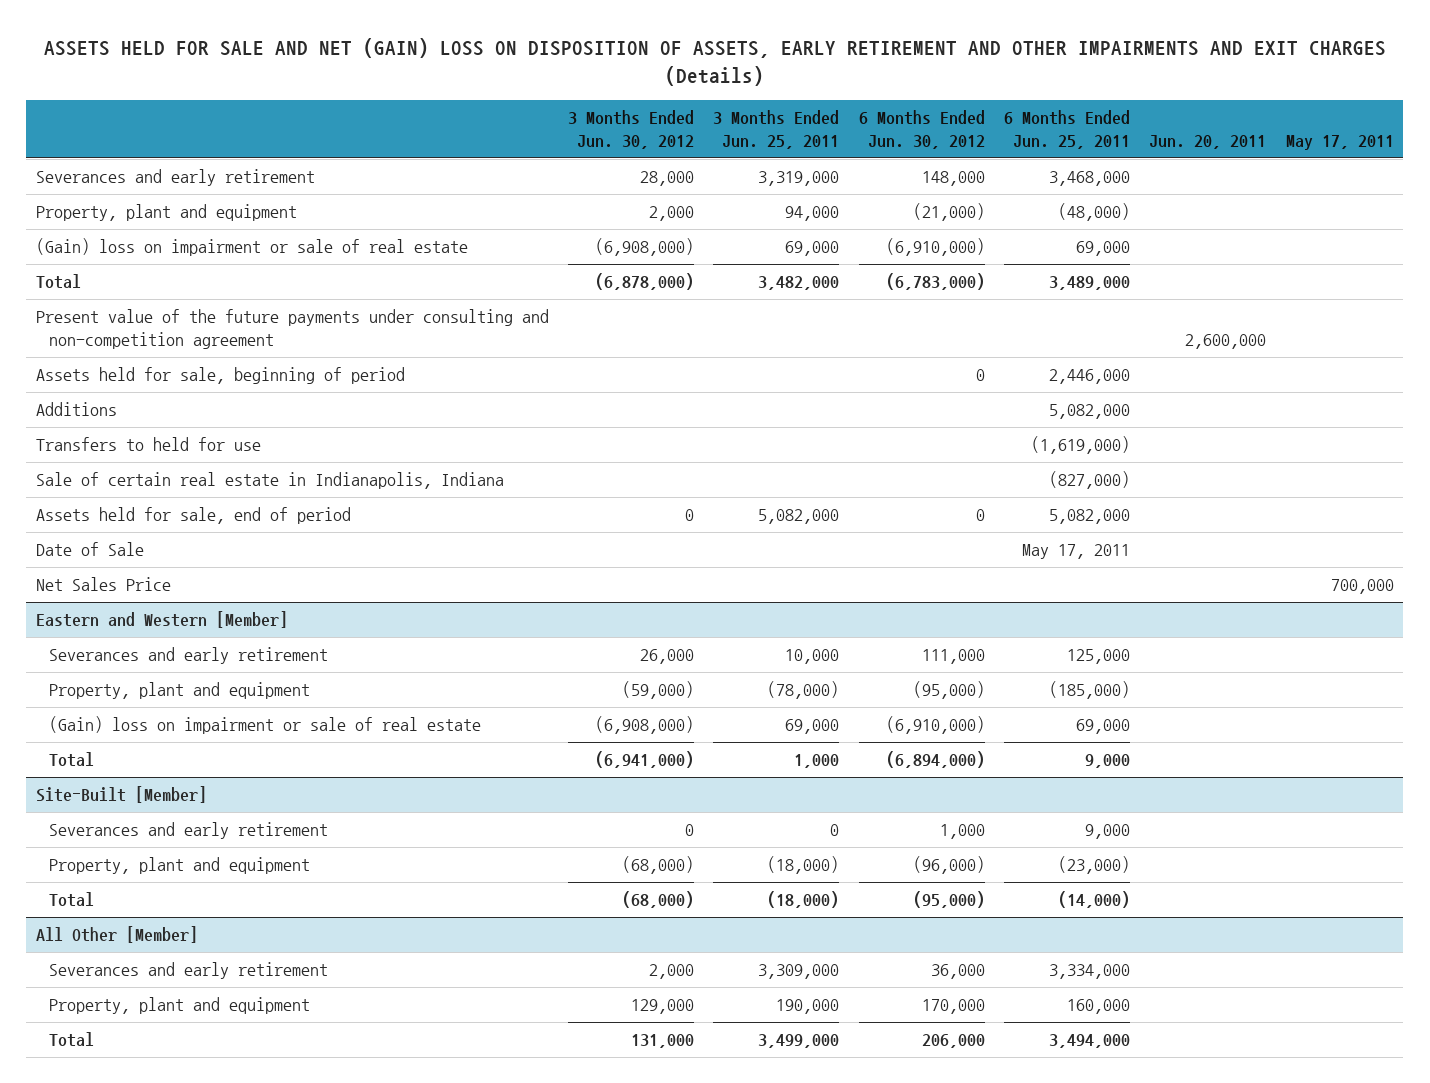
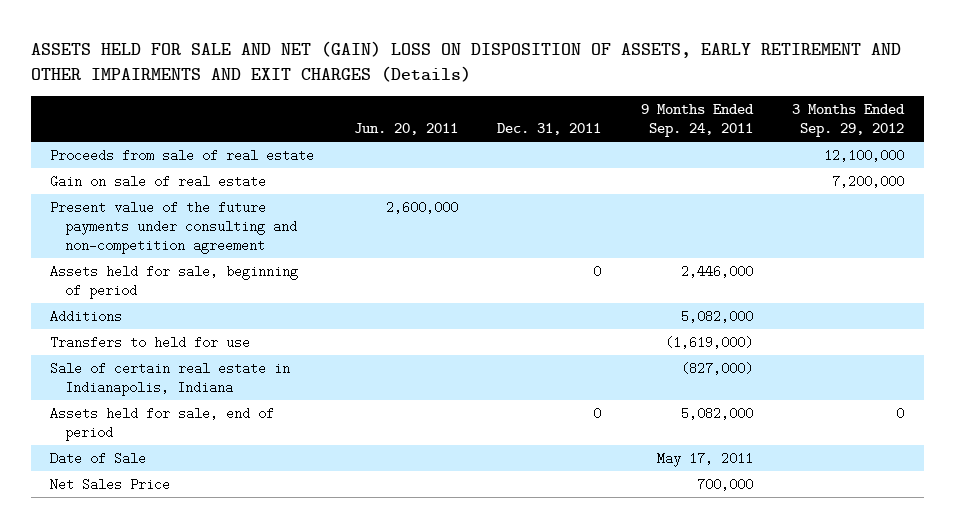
[568,110,695,150] 3 Months Ended Jun. 30, 2012 -> none
[713,110,840,150] 3 Months Ended Jun. 25, 2011 -> none
[858,110,985,150] 6 Months Ended Jun. 30, 2012 -> none
[1004,110,1131,150] 6 Months Ended Jun. 25, 2011 -> none
[1285,135,1394,151] May 17, 2011 -> none
none -> [497,123,602,136] Dec. 31, 2011
none -> [640,104,754,138] 9 Months Ended Sep. 24, 2011
none -> [791,104,905,138] 3 Months Ended Sep. 29, 2012
[35,169,315,187] Severances and early retirement -> none
[35,204,297,222] Property, plant and equipment -> none
[35,274,81,290] Total -> none
none -> [50,148,315,162] Proceeds from sale of real estate
[35,238,468,257] (Gain) loss on impairment or sale of real estate -> [50,174,267,188] Gain on sale of real estate
[35,611,288,629] Eastern and Western [Member] -> none
[48,647,328,665] Severances and early retirement -> none
[48,682,310,700] Property, plant and equipment -> none
[48,716,481,735] (Gain) loss on impairment or sale of real estate -> none
[48,752,94,768] Total -> none
[35,786,207,804] Site-Built [Member] -> none
[48,822,328,840] Severances and early retirement -> none
[48,857,310,875] Property, plant and equipment -> none
[48,892,94,908] Total -> none
[35,926,198,944] All Other [Member] -> none
[48,962,328,980] Severances and early retirement -> none
[48,997,310,1015] Property, plant and equipment -> none
[48,1032,94,1048] Total -> none

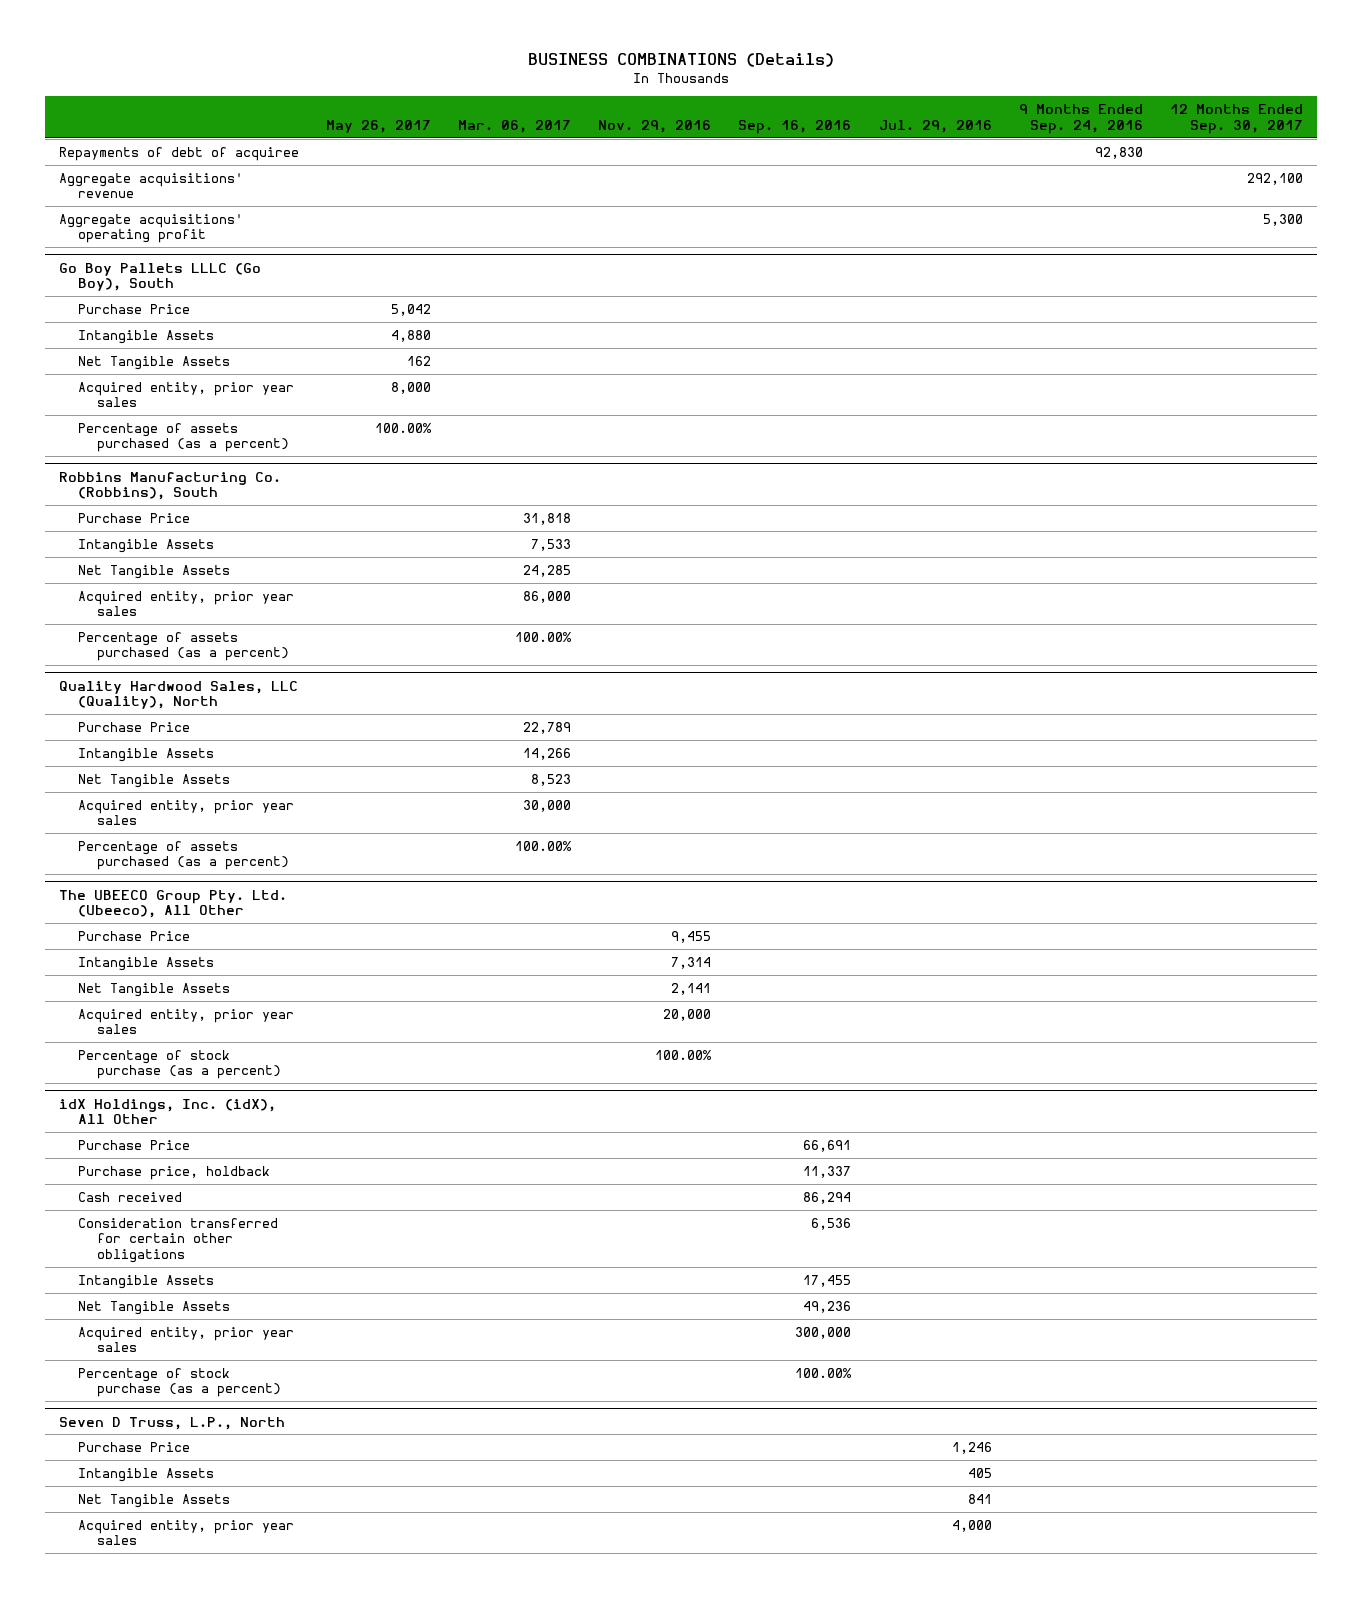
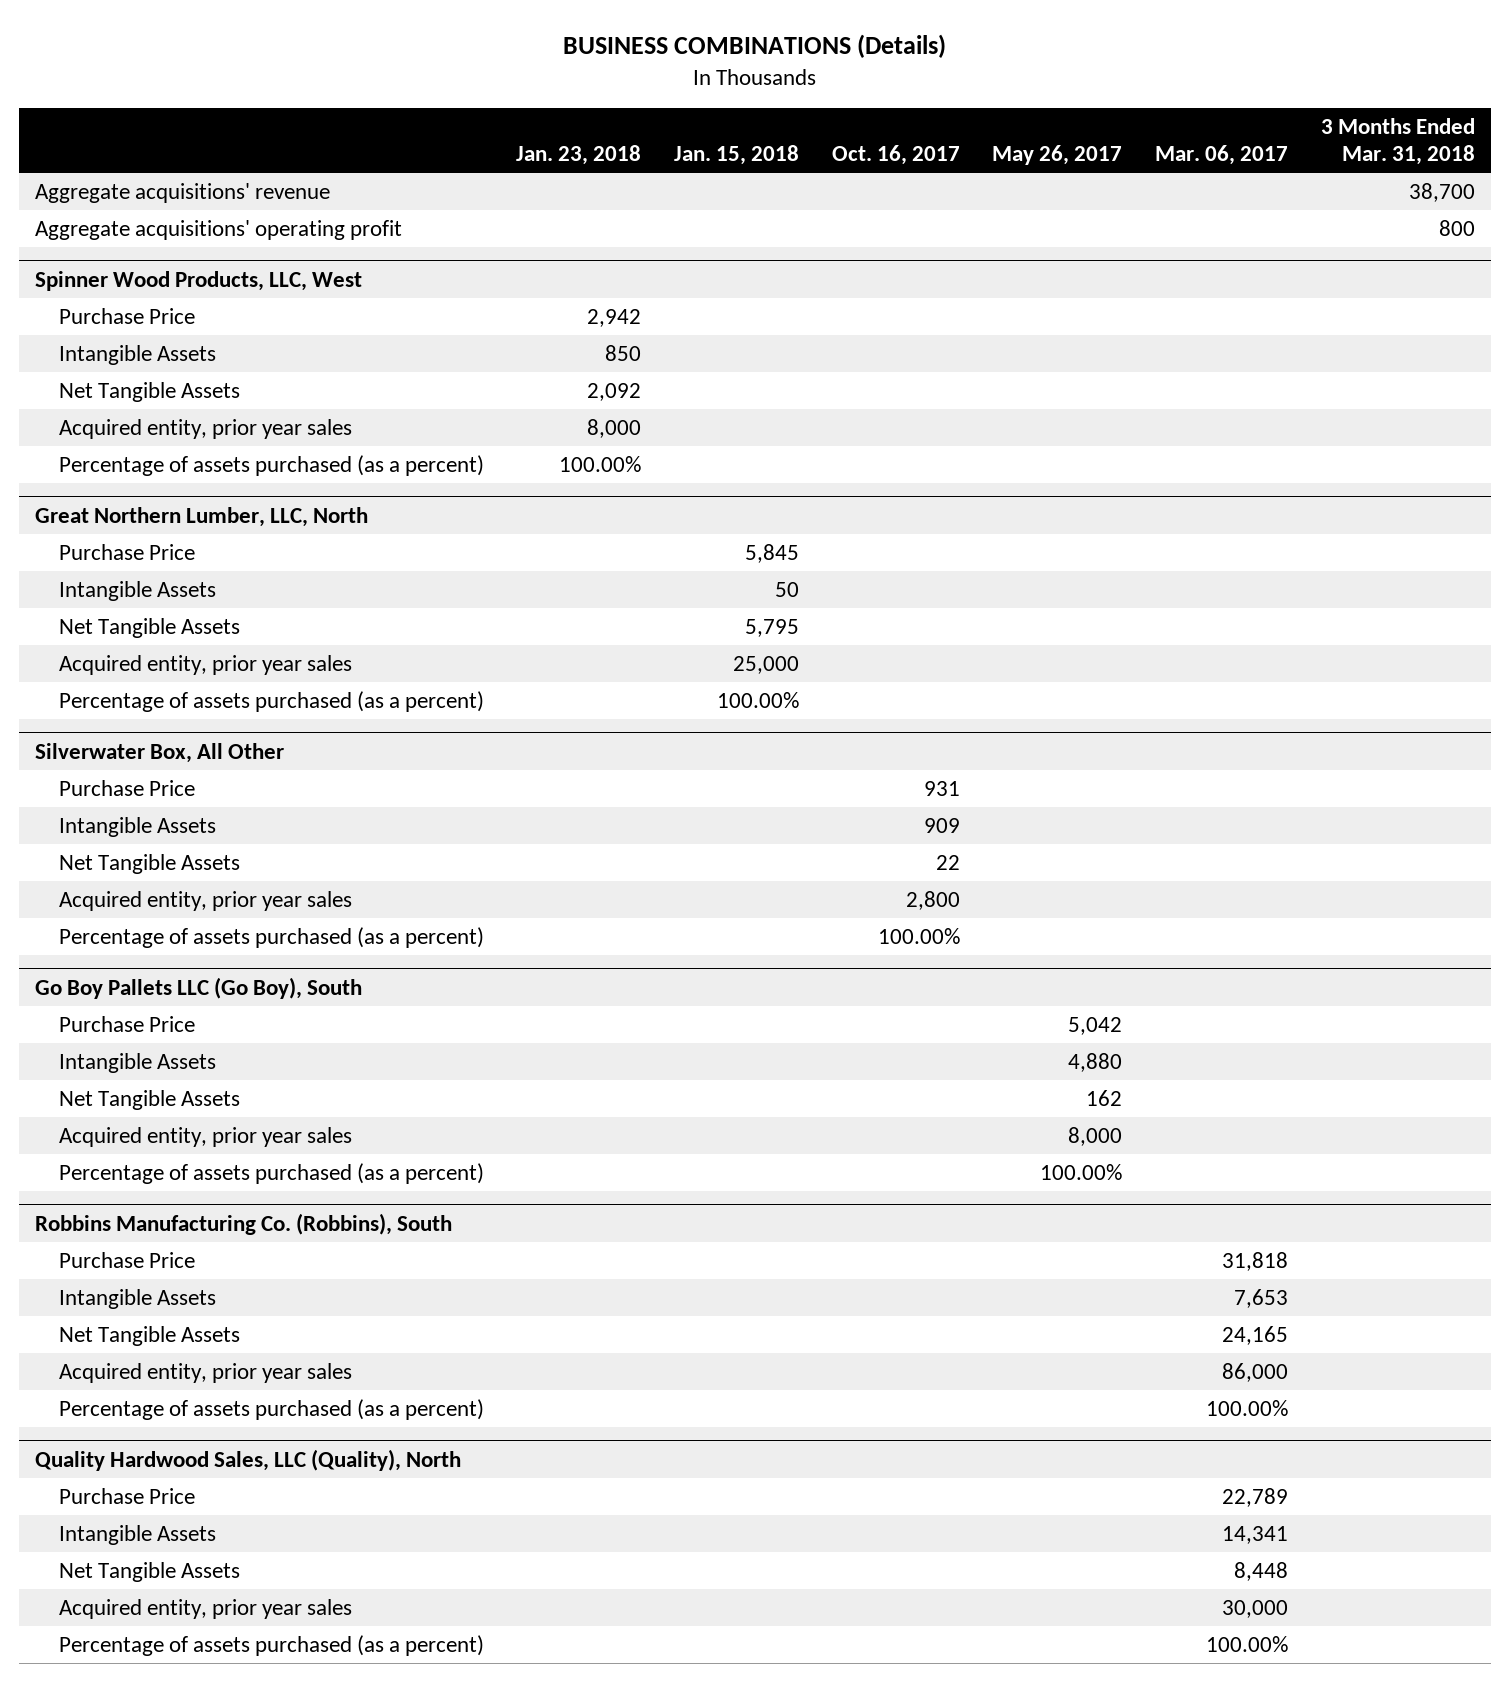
[598,119,712,133] Nov. 29, 2016 -> none
[738,119,852,134] Sep. 16, 2016 -> none
[878,119,992,133] Jul. 29, 2016 -> none
[1018,103,1143,134] 9 Months Ended Sep. 24, 2016 -> none
[1169,103,1303,134] 12 Months Ended Sep. 30, 2017 -> none
none -> [516,145,642,166] Jan. 23, 2018
none -> [674,145,800,166] Jan. 15, 2018
none -> [831,145,960,166] Oct. 16, 2017
none -> [1320,118,1475,166] 3 Months Ended Mar. 31, 2018
[58,146,299,161] Repayments of debt of acquiree -> none
none -> [35,270,363,291] Spinner Wood Products, LLC, West
none -> [58,308,195,325] Purchase Price
none -> [58,345,216,366] Intangible Assets
none -> [58,382,240,403] Net Tangible Assets
none -> [58,419,352,440] Acquired entity, prior year sales
none -> [58,455,484,477] Percentage of assets purchased (as a percent)
none -> [35,506,369,527] Great Northern Lumber, LLC, North
none -> [58,544,195,561] Purchase Price
none -> [58,581,216,602] Intangible Assets
none -> [58,618,240,639] Net Tangible Assets
none -> [58,655,352,676] Acquired entity, prior year sales
none -> [58,691,484,713] Percentage of assets purchased (as a percent)
none -> [35,742,285,763] Silverwater Box, All Other
none -> [58,780,195,797] Purchase Price
none -> [58,817,216,838] Intangible Assets
none -> [58,854,240,875] Net Tangible Assets
none -> [58,891,352,912] Acquired entity, prior year sales
none -> [58,927,484,949] Percentage of assets purchased (as a percent)
[58,262,261,292] Go Boy Pallets LLLC (Go Boy), South -> [35,976,363,999] Go Boy Pallets LLC (Go Boy), South
[530,538,571,551] 7,533 -> [1234,1289,1289,1309] 7,653
[522,564,571,577] 24,285 -> [1222,1326,1289,1346] 24,165
[522,747,571,760] 14,266 -> [1222,1526,1289,1545] 14,341
[530,773,571,786] 8,523 -> [1234,1562,1289,1582] 8,448
[58,889,287,919] The UBEECO Group Pty. Ltd. (Ubeeco), All Other -> none
[77,930,190,941] Purchase Price -> none
[77,956,214,971] Intangible Assets -> none
[77,982,230,997] Net Tangible Assets -> none
[77,1008,294,1035] Acquired entity, prior year sales -> none
[77,1049,281,1080] Percentage of stock purchase (as a percent) -> none
[58,1098,276,1125] idX Holdings, Inc. (idX), All Other -> none
[77,1139,190,1150] Purchase Price -> none
[77,1165,270,1180] Purchase price, holdback -> none
[77,1191,182,1202] Cash received -> none
[77,1217,278,1264] Consideration transferred for certain other obligations -> none
[77,1274,214,1289] Intangible Assets -> none
[77,1300,230,1315] Net Tangible Assets -> none
[77,1326,294,1353] Acquired entity, prior year sales -> none
[77,1367,281,1398] Percentage of stock purchase (as a percent) -> none
[58,1416,285,1430] Seven D Truss, L.P., North -> none
[77,1441,190,1452] Purchase Price -> none
[77,1467,214,1482] Intangible Assets -> none
[77,1493,230,1508] Net Tangible Assets -> none
[77,1519,294,1546] Acquired entity, prior year sales -> none

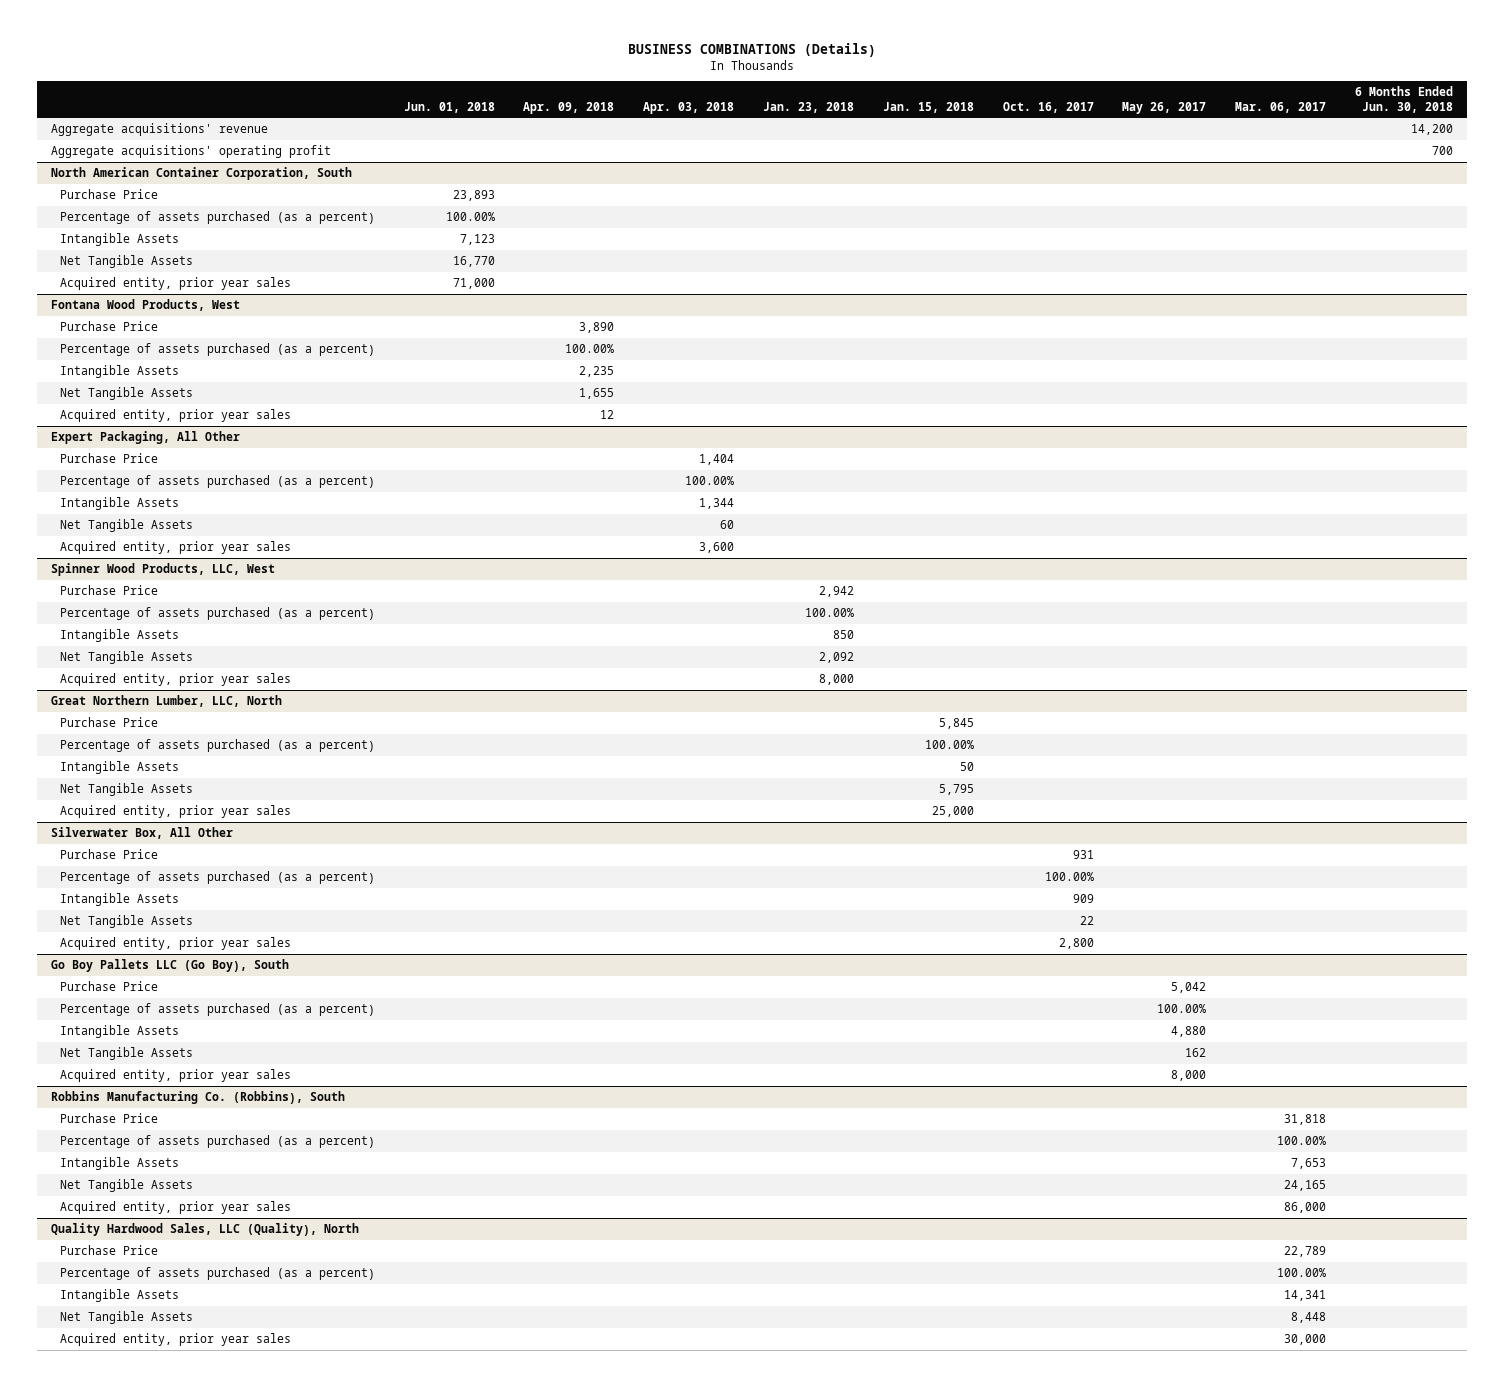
[1320,118,1475,166] 3 Months Ended Mar. 31, 2018 -> none
none -> [403,101,495,113] Jun. 01, 2018
none -> [523,101,615,114] Apr. 09, 2018
none -> [643,101,735,114] Apr. 03, 2018
none -> [1355,86,1454,113] 6 Months Ended Jun. 30, 2018
none -> [51,166,353,180] North American Container Corporation, South
none -> [59,188,158,199] Purchase Price
none -> [59,210,375,224] Percentage of assets purchased (as a percent)
none -> [59,232,179,246] Intangible Assets
none -> [59,254,193,268] Net Tangible Assets
none -> [59,276,291,290] Acquired entity, prior year sales
none -> [51,298,241,311] Fontana Wood Products, West
none -> [59,320,158,331] Purchase Price
none -> [59,342,375,356] Percentage of assets purchased (as a percent)
none -> [59,364,179,378] Intangible Assets
none -> [59,386,193,400] Net Tangible Assets
none -> [59,408,291,422] Acquired entity, prior year sales
none -> [51,430,241,444] Expert Packaging, All Other
none -> [59,452,158,463] Purchase Price
none -> [59,474,375,488] Percentage of assets purchased (as a percent)
none -> [59,496,179,510] Intangible Assets
none -> [59,518,193,532] Net Tangible Assets
none -> [59,540,291,554] Acquired entity, prior year sales
[58,455,484,477] Percentage of assets purchased (as a percent) -> [59,606,375,620] Percentage of assets purchased (as a percent)
[58,691,484,713] Percentage of assets purchased (as a percent) -> [59,738,375,752] Percentage of assets purchased (as a percent)
[58,927,484,949] Percentage of assets purchased (as a percent) -> [59,870,375,884] Percentage of assets purchased (as a percent)
[58,1163,484,1185] Percentage of assets purchased (as a percent) -> [59,1002,375,1016] Percentage of assets purchased (as a percent)
[58,1399,484,1421] Percentage of assets purchased (as a percent) -> [59,1134,375,1148] Percentage of assets purchased (as a percent)
[58,1635,484,1657] Percentage of assets purchased (as a percent) -> [59,1266,375,1280] Percentage of assets purchased (as a percent)

